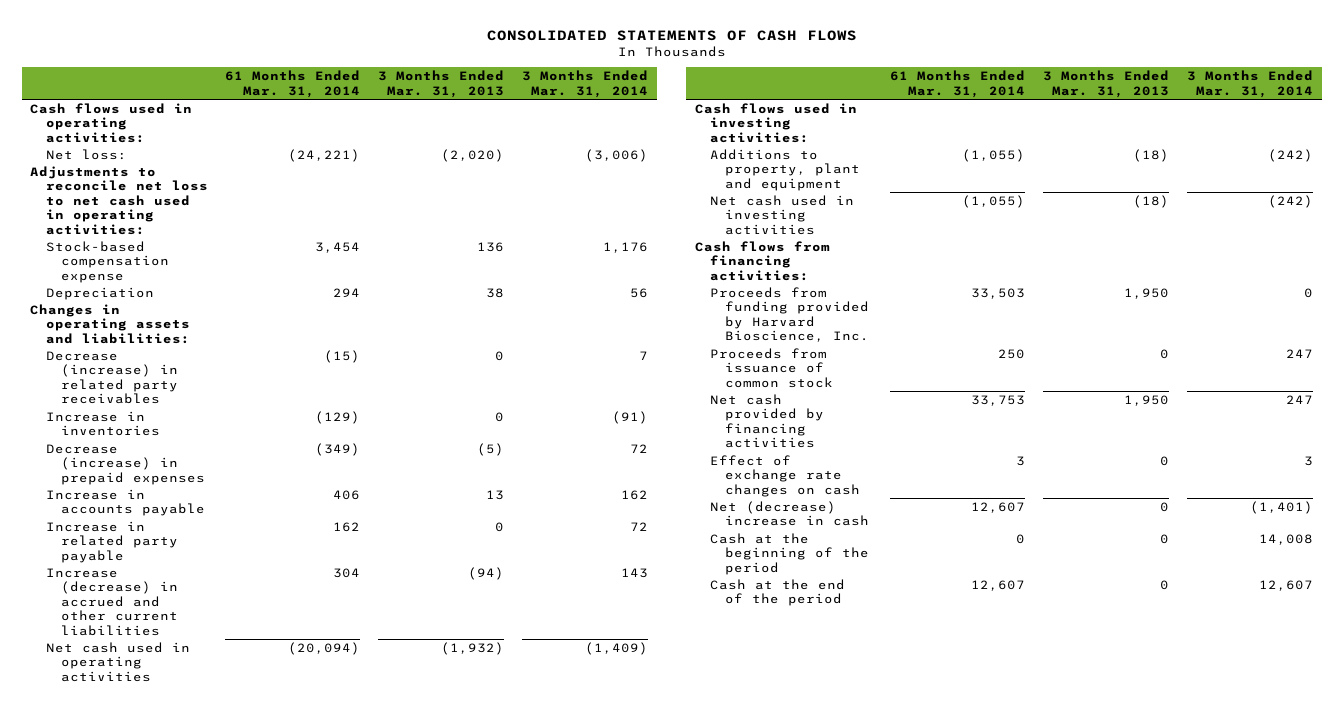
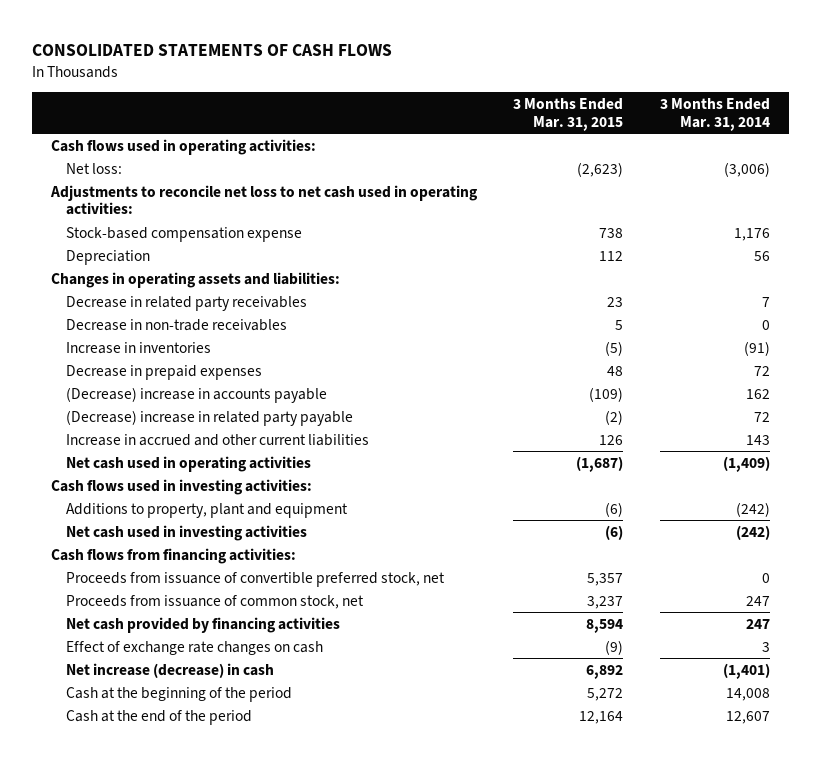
[225,70,361,98] 61 Months Ended Mar. 31, 2014 -> none
[378,70,505,98] 3 Months Ended Mar. 31, 2013 -> none
none -> [513,97,624,131] 3 Months Ended Mar. 31, 2015
[45,350,178,405] Decrease (increase) in related party receivables -> [66,295,308,311] Decrease in related party receivables
none -> [66,318,288,331] Decrease in non-trade receivables
[45,443,205,485] Decrease (increase) in prepaid expenses -> [66,364,263,380] Decrease in prepaid expenses
[45,488,205,517] Increase in accounts payable -> [66,386,328,403] (Decrease) increase in accounts payable
[45,520,178,563] Increase in related party payable -> [66,409,354,426] (Decrease) increase in related party payable
[45,567,178,636] Increase (decrease) in accrued and other current liabilities -> [66,433,370,446] Increase in accrued and other current liabilities
[710,286,870,343] Proceeds from funding provided by Harvard Bioscience, Inc. -> none
none -> [66,571,446,587] Proceeds from issuance of convertible preferred stock, net
[710,347,834,388] Proceeds from issuance of common stock -> [66,594,365,609] Proceeds from issuance of common stock, net
[710,500,870,527] Net (decrease) increase in cash -> [66,662,275,678] Net increase (decrease) in cash

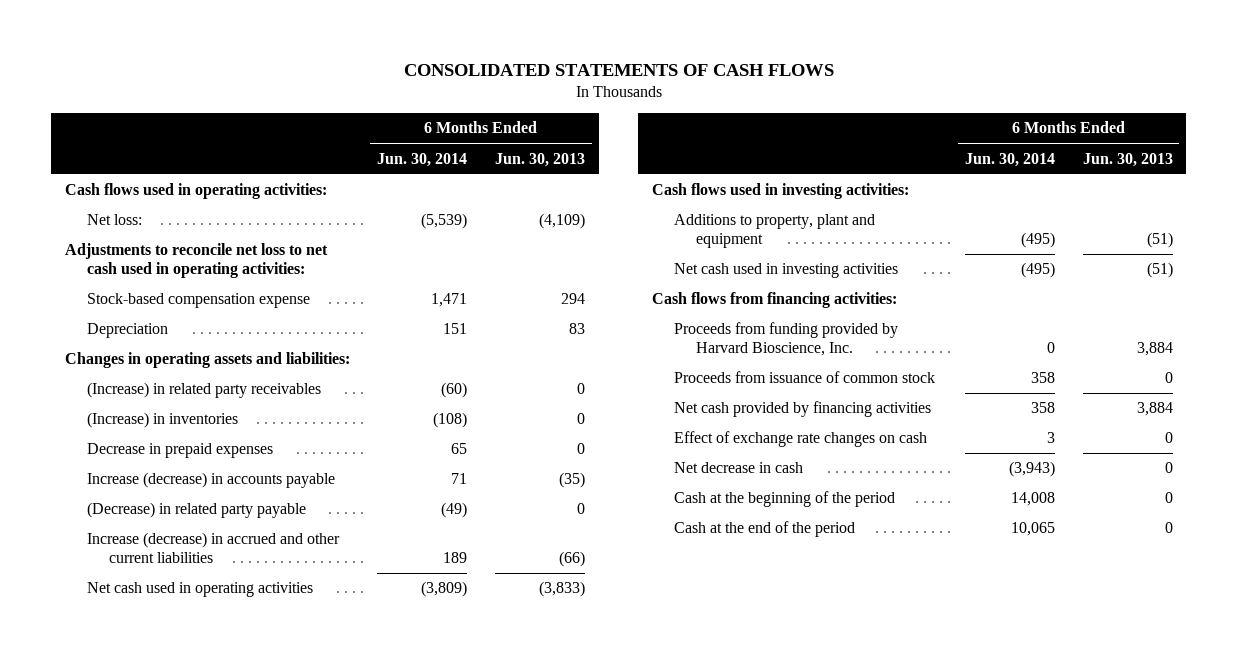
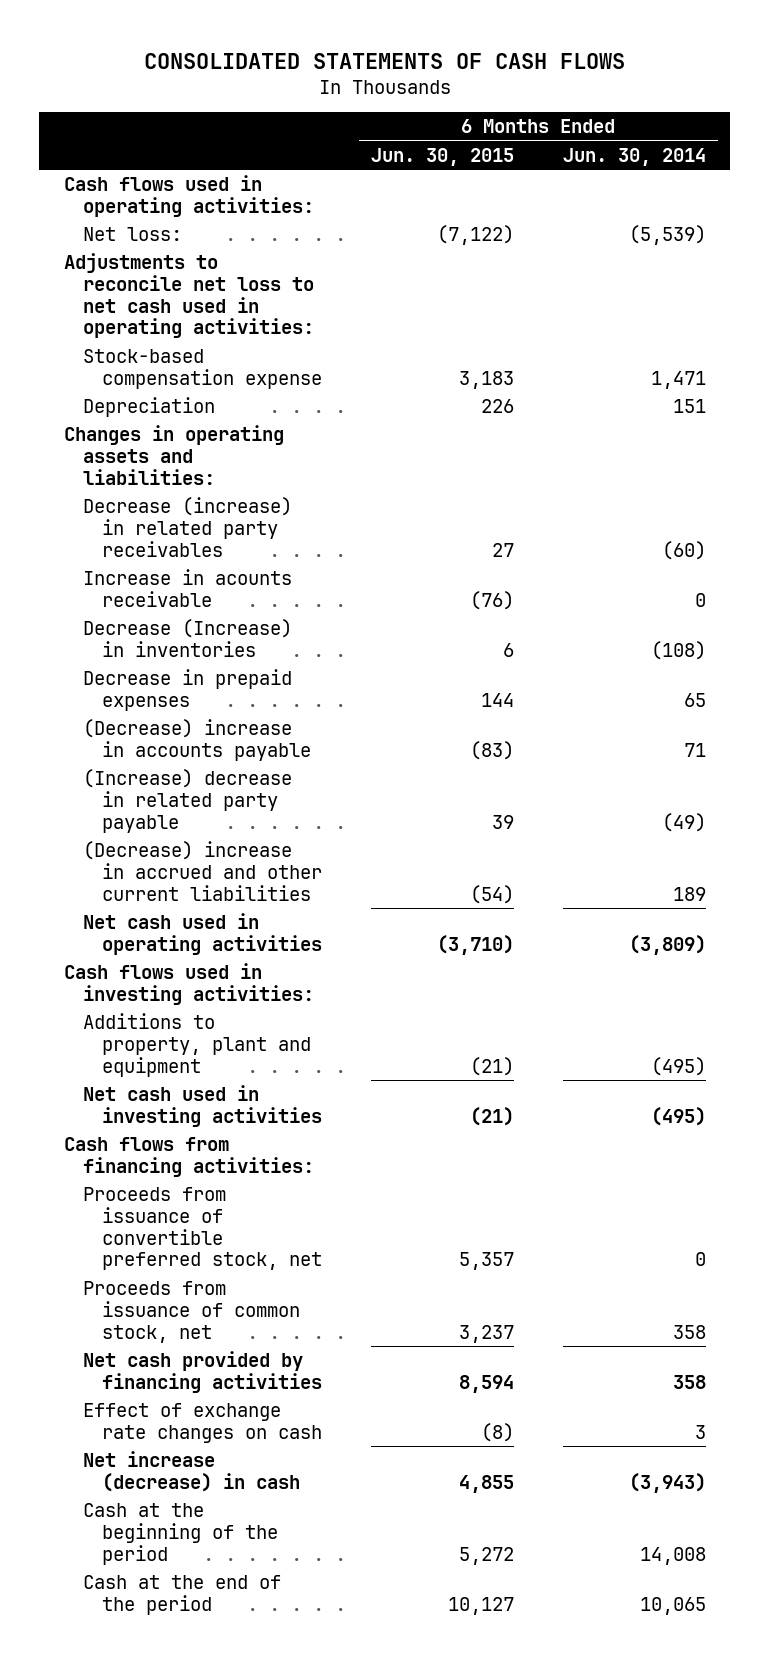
[494,152,585,167] Jun. 30, 2013 -> none
none -> [370,147,514,166] Jun. 30, 2015
[86,382,321,399] (Increase) in related party receivables -> [82,496,292,557] Decrease (increase) in related party receivables
none -> [82,568,292,607] Increase in acounts receivable
[86,412,238,429] (Increase) in inventories -> [82,618,292,657] Decrease (Increase) in inventories
[86,472,335,489] Increase (decrease) in accounts payable -> [82,718,311,761] (Decrease) increase in accounts payable
[86,502,306,519] (Decrease) in related party payable -> [82,768,292,833] (Increase) decrease in related party payable
[86,532,340,563] Increase (decrease) in accrued and other current liabilities -> [82,840,322,901] (Decrease) increase in accrued and other current liabilities
[674,322,899,356] Proceeds from funding provided by Harvard Bioscience, Inc. -> none
none -> [82,1186,322,1271] Proceeds from issuance of convertible preferred stock, net
[674,371,936,384] Proceeds from issuance of common stock -> [82,1280,300,1343] Proceeds from issuance of common stock, net
[674,462,804,474] Net decrease in cash -> [82,1450,300,1492] Net increase (decrease) in cash

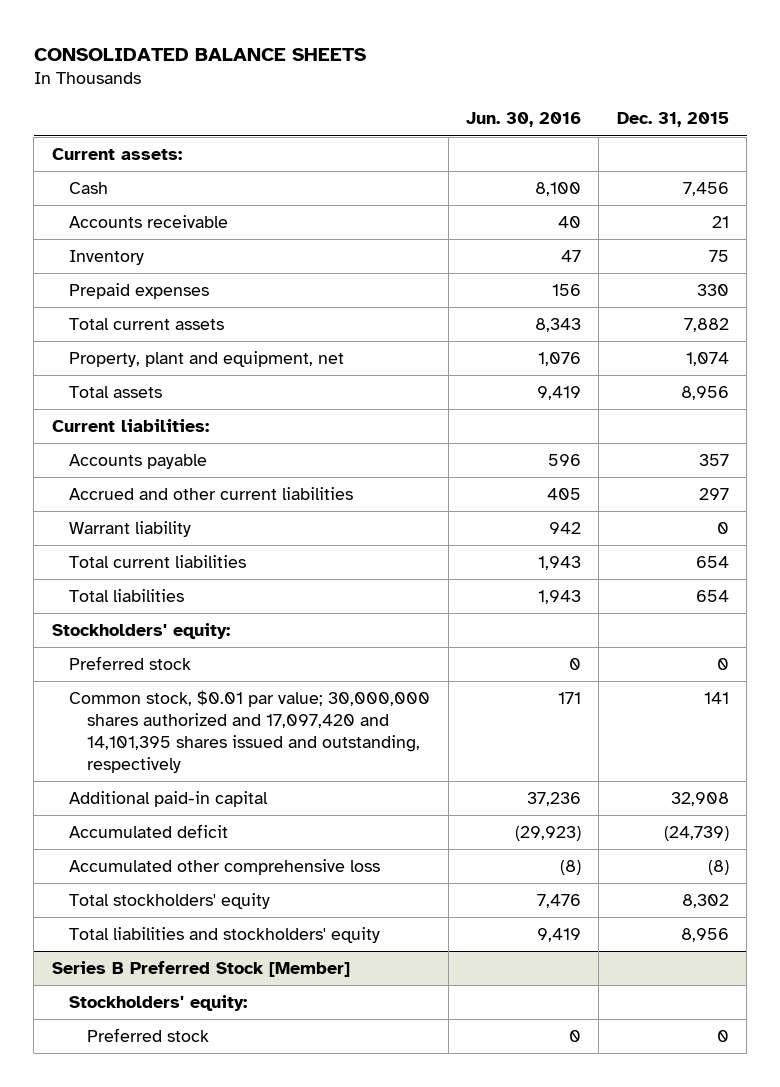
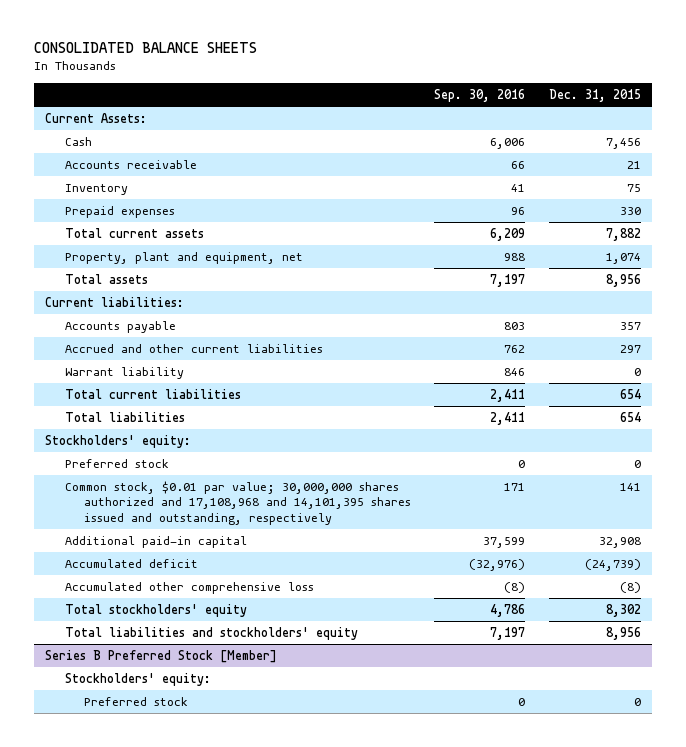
[466,112,582,128] Jun. 30, 2016 -> none
none -> [434,89,526,103] Sep. 30, 2016
[51,148,182,161] Current assets: -> [45,113,148,124] Current Assets:
[69,690,431,773] Common stock, $0.01 par value; 30,000,000 shares authorized and 17,097,420 and 14,101,395 shares issued and outstanding, respectively -> [64,481,412,525] Common stock, $0.01 par value; 30,000,000 shares authorized and 17,108,968 and 14,101,395 shares issued and outstanding, respectively

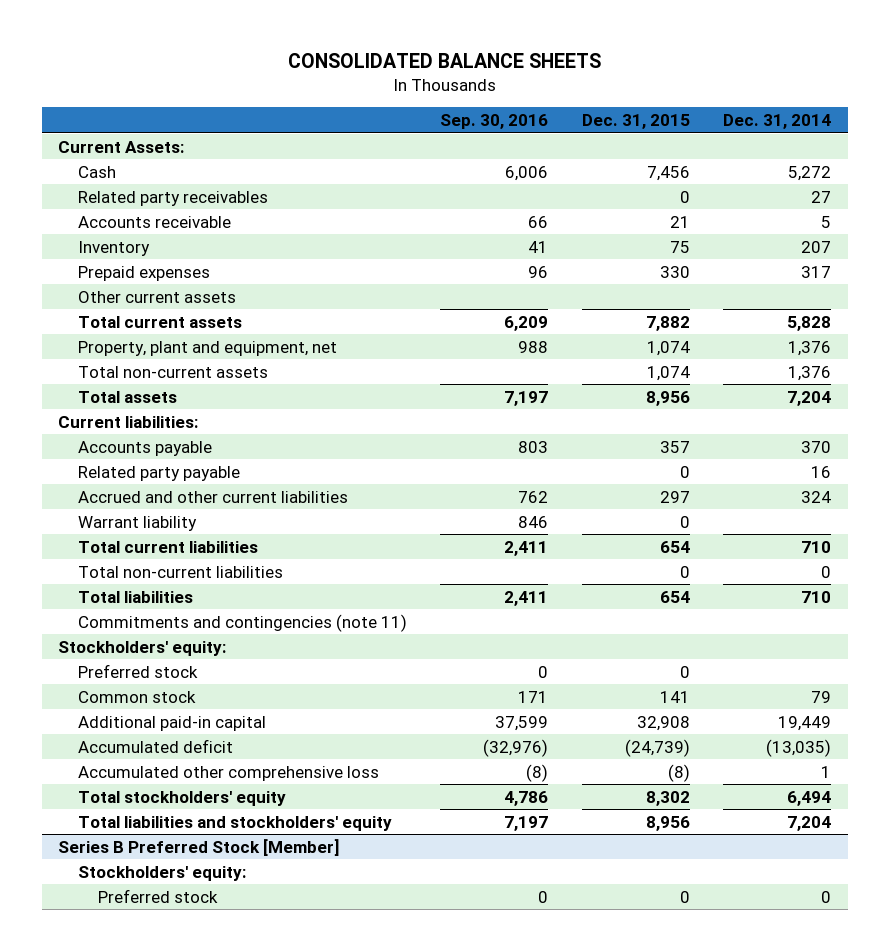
none -> [723,114,832,130] Dec. 31, 2014
none -> [78,190,269,206] Related party receivables
none -> [78,290,237,303] Other current assets
none -> [78,365,269,378] Total non-current assets
none -> [78,465,241,481] Related party payable
none -> [78,565,284,578] Total non-current liabilities
none -> [78,613,408,632] Commitments and contingencies (note 11)
[64,481,412,525] Common stock, $0.01 par value; 30,000,000 shares authorized and 17,108,968 and 14,101,395 shares issued and outstanding, respectively -> [78,690,197,703] Common stock

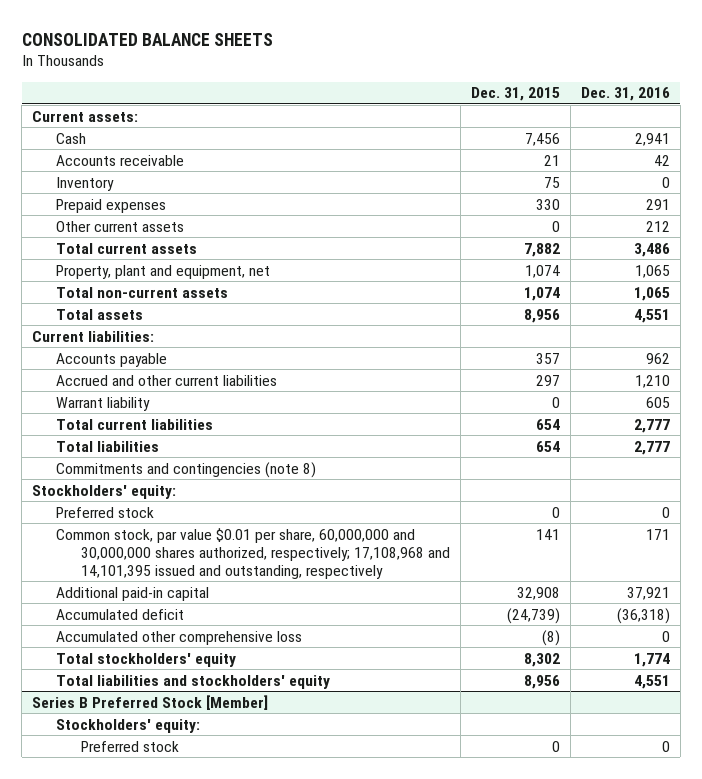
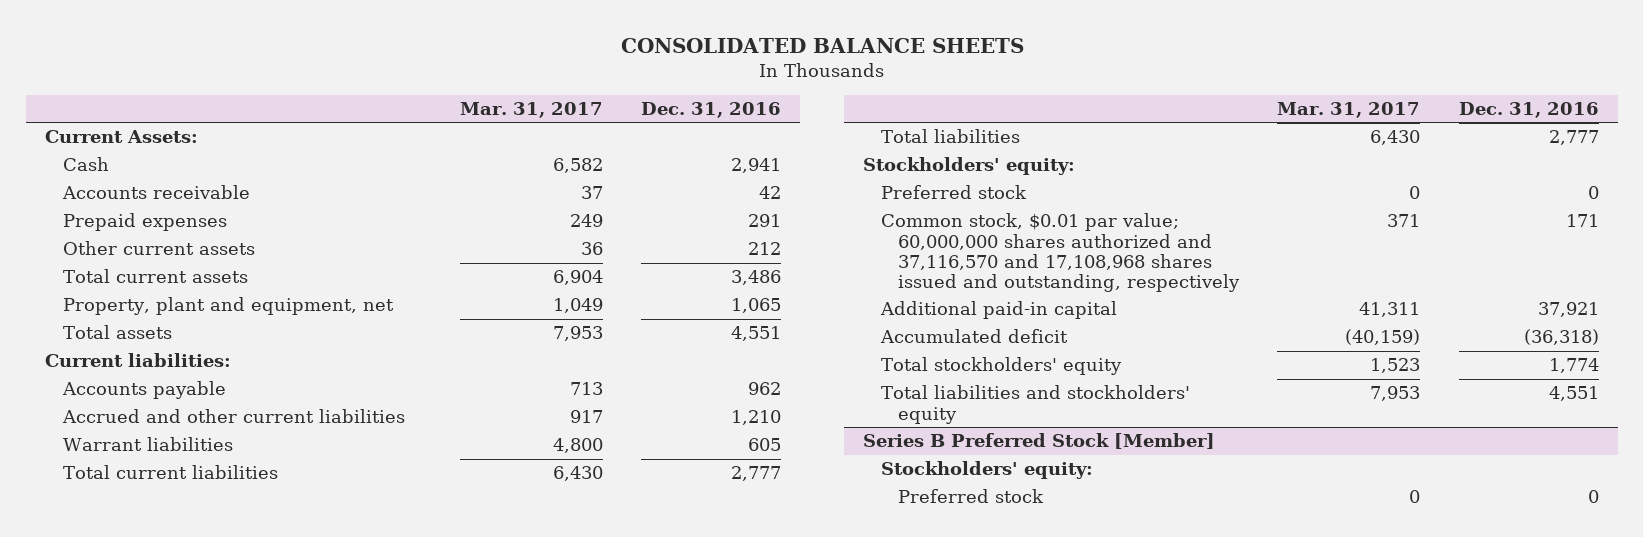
[470,87,560,102] Dec. 31, 2015 -> none
none -> [459,101,603,118] Mar. 31, 2017
[32,110,139,122] Current assets: -> [44,130,198,144] Current Assets:
[56,176,115,191] Inventory -> none
[56,286,229,298] Total non-current assets -> none
[56,396,151,411] Warrant liability -> [62,437,233,452] Warrant liabilities
[56,461,317,478] Commitments and contingencies (note 8) -> none
[56,527,450,579] Common stock, par value $0.01 per share, 60,000,000 and 30,000,000 shares authorized, respectively; 17,108,968 and 14,101,395 issued and outstanding, respectively -> [880,213,1241,293] Common stock, $0.01 par value; 60,000,000 shares authorized and 37,116,570 and 17,108,968 shares issued and outstanding, respectively
[56,630,303,645] Accumulated other comprehensive loss -> none

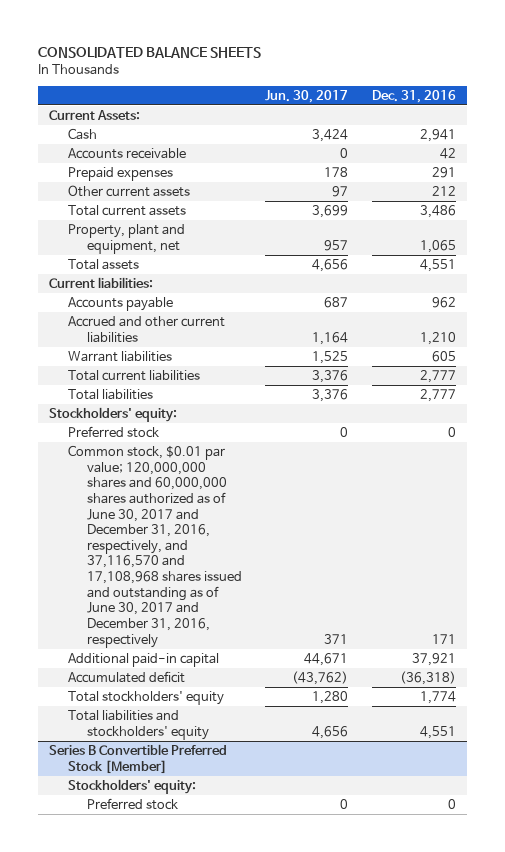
[459,101,603,118] Mar. 31, 2017 -> none
none -> [265,89,349,103] Jun. 30, 2017
[880,213,1241,293] Common stock, $0.01 par value; 60,000,000 shares authorized and 37,116,570 and 17,108,968 shares issued and outstanding, respectively -> [68,444,243,648] Common stock, $0.01 par value; 120,000,000 shares and 60,000,000 shares authorized as of June 30, 2017 and December 31, 2016, respectively, and 37,116,570 and 17,108,968 shares issued and outstanding as of June 30, 2017 and December 31, 2016, respectively
[862,433,1215,450] Series B Preferred Stock [Member] -> [49,743,228,774] Series B Convertible Preferred Stock [Member]

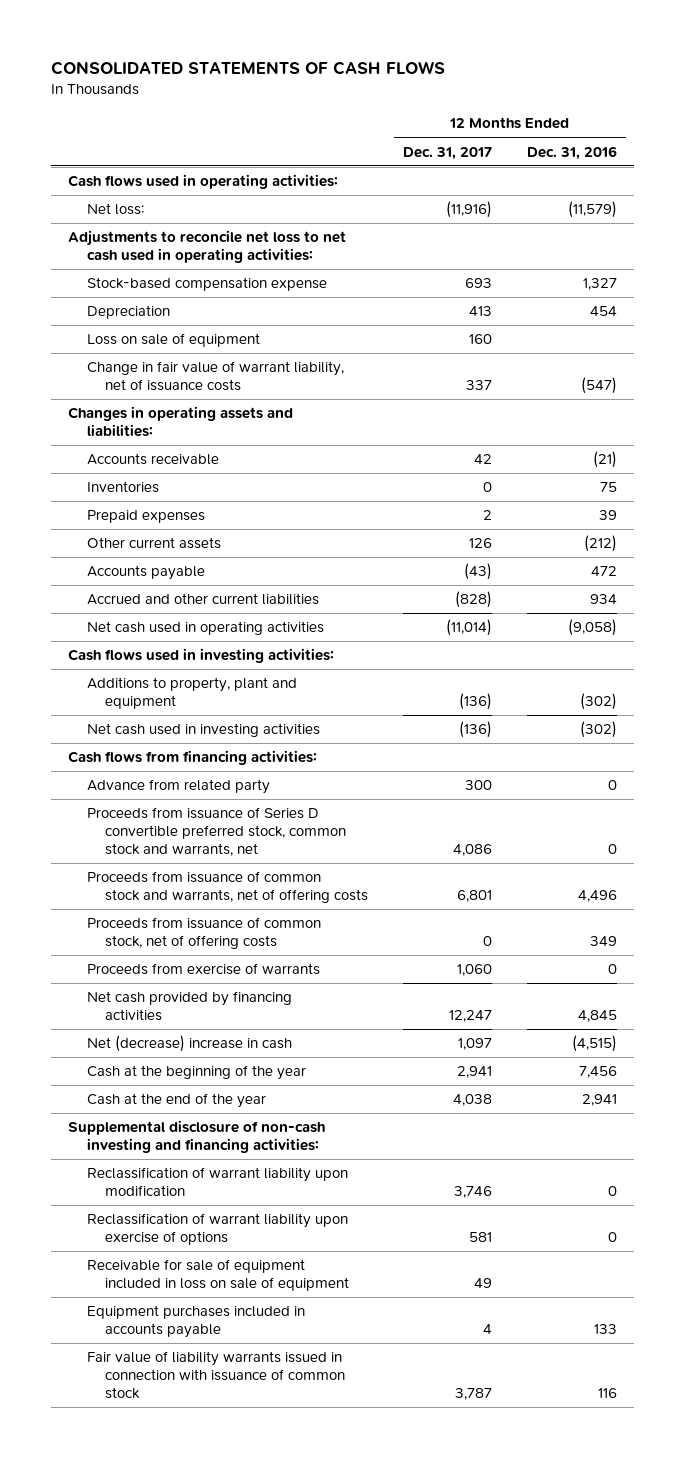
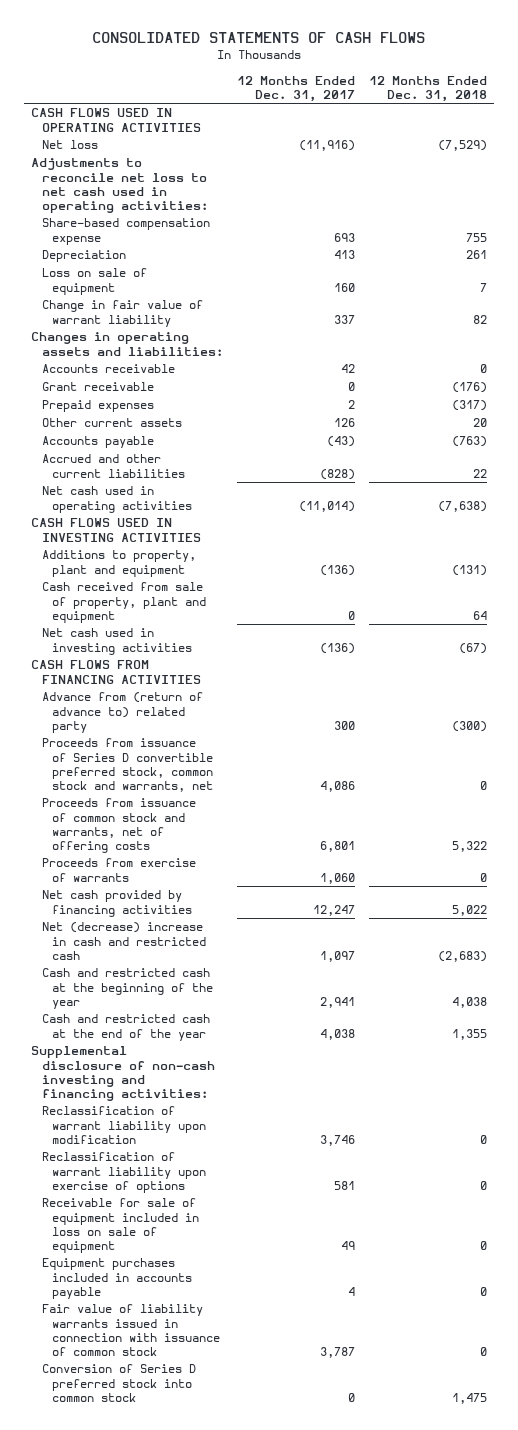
[526,145,617,160] Dec. 31, 2016 -> none
none -> [368,75,487,102] 12 Months Ended Dec. 31, 2018
[68,174,339,190] Cash flows used in operating activities: -> [31,108,201,132] CASH FLOWS USED IN OPERATING ACTIVITIES
[86,203,144,216] Net loss: -> [41,140,98,150] Net loss
[86,277,327,292] Stock-based compensation expense -> [41,218,210,245] Share-based compensation expense
[86,361,344,391] Change in fair value of warrant liability, net of issuance costs -> [41,300,203,327] Change in fair value of warrant liability
[86,481,159,494] Inventories -> none
none -> [41,382,154,392] Grant receivable
[68,648,335,664] Cash flows used in investing activities: -> [31,518,201,542] CASH FLOWS USED IN INVESTING ACTIVITIES
none -> [41,582,206,623] Cash received from sale of property, plant and equipment
[68,750,318,766] Cash flows from financing activities: -> [31,660,201,684] CASH FLOWS FROM FINANCING ACTIVITIES
[86,779,270,795] Advance from related party -> [41,692,203,733] Advance from (return of advance to) related party
[86,917,321,949] Proceeds from issuance of common stock, net of offering costs -> none
[86,1035,292,1053] Net (decrease) increase in cash -> [41,922,206,960] Net (decrease) increase in cash and restricted cash
[86,1065,306,1081] Cash at the beginning of the year -> [41,968,213,1009] Cash and restricted cash at the beginning of the year
[86,1093,266,1109] Cash at the end of the year -> [41,1014,210,1041] Cash and restricted cash at the end of the year
none -> [41,1364,196,1402] Conversion of Series D preferred stock into common stock

